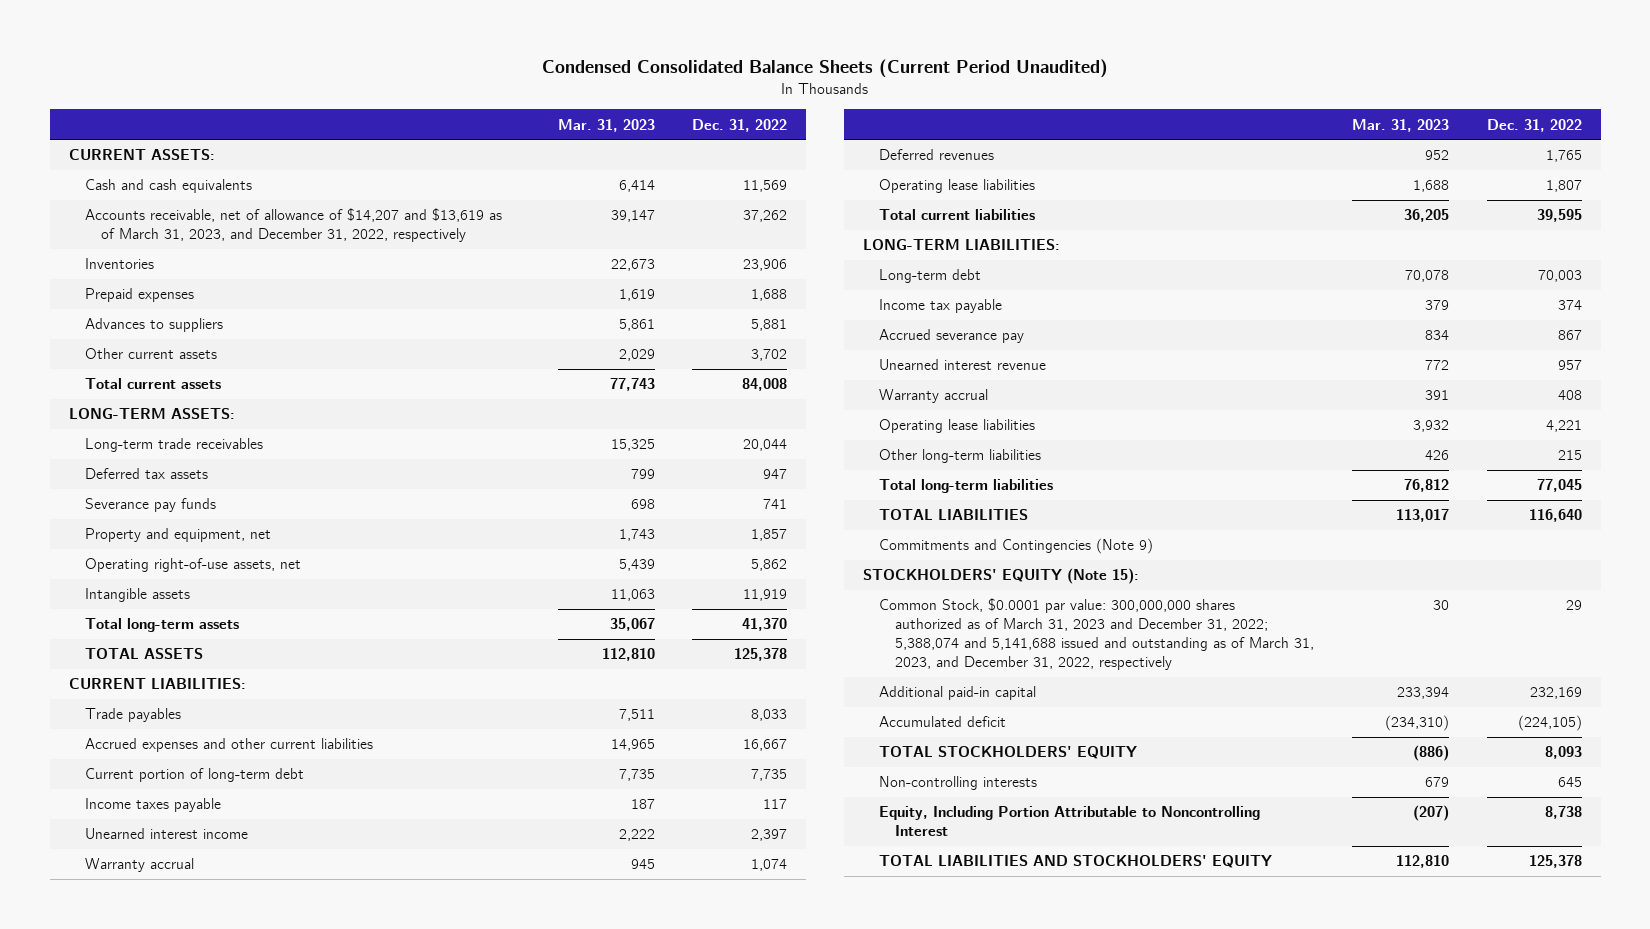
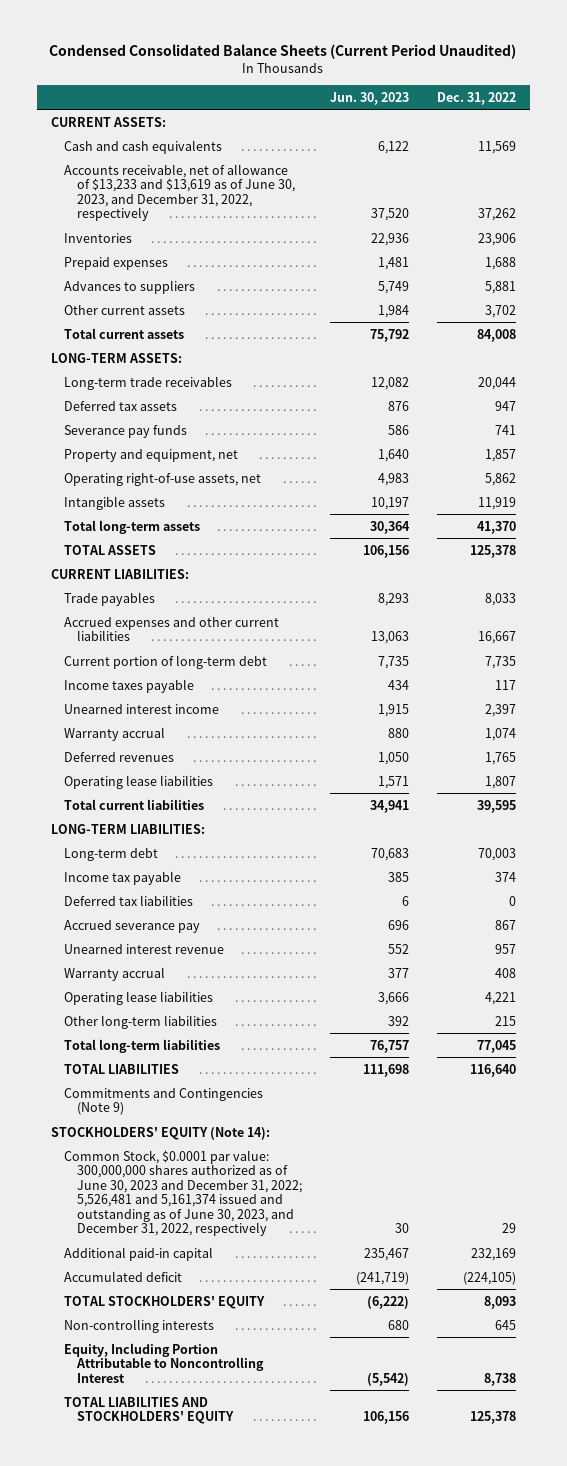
[557,118,655,132] Mar. 31, 2023 -> none
none -> [330,91,410,105] Jun. 30, 2023
[84,208,502,243] Accounts receivable, net of allowance of $14,207 and $13,619 as of March 31, 2023, and December 31, 2022, respectively -> [64,163,296,222] Accounts receivable, net of allowance of $13,233 and $13,619 as of June 30, 2023, and December 31, 2022, respectively
none -> [64,894,194,906] Deferred tax liabilities
[863,568,1140,585] STOCKHOLDERS' EQUITY (Note 15): -> [51,1126,271,1140] STOCKHOLDERS' EQUITY (Note 14):
[879,598,1315,670] Common Stock, $0.0001 par value: 300,000,000 shares authorized as of March 31, 2023 and December 31, 2022; 5,388,074 and 5,141,688 issued and outstanding as of March 31, 2023, and December 31, 2022, respectively -> [64,1149,303,1237] Common Stock, $0.0001 par value: 300,000,000 shares authorized as of June 30, 2023 and December 31, 2022; 5,526,481 and 5,161,374 issued and outstanding as of June 30, 2023, and December 31, 2022, respectively

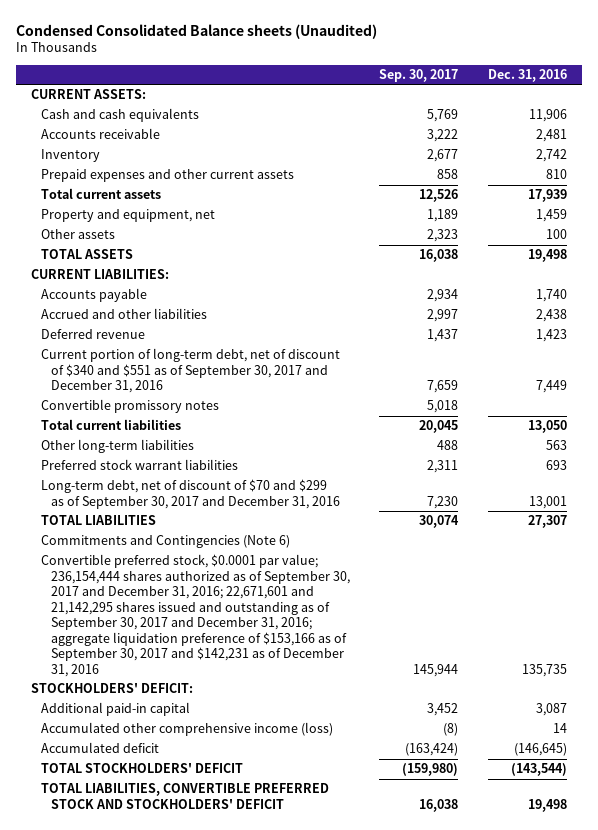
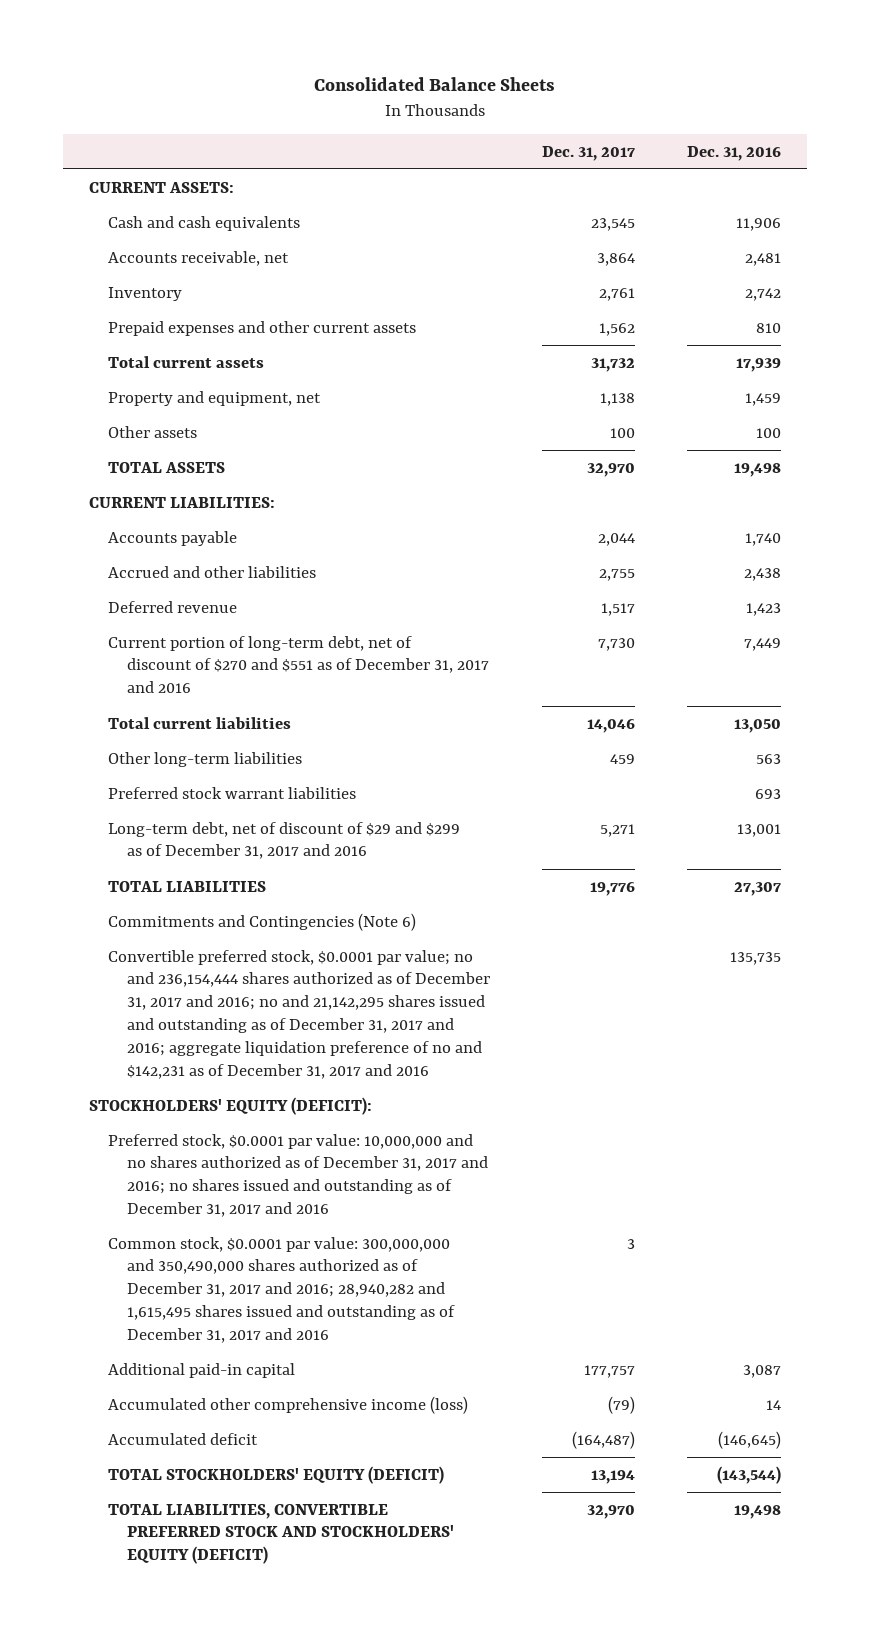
[16,23,378,39] Condensed Consolidated Balance sheets (Unaudited) -> [314,77,556,92] Consolidated Balance Sheets
[379,68,459,82] Sep. 30, 2017 -> none
none -> [542,145,636,161] Dec. 31, 2017
[40,128,160,140] Accounts receivable -> [108,250,290,266] Accounts receivable, net
[40,399,219,414] Convertible promissory notes -> none
[40,348,340,394] Current portion of long-term debt, net of discount of $340 and $551 as of September 30, 2017 and December 31, 2016 -> [108,635,490,694] Current portion of long-term debt, net of discount of $270 and $551 as of December 31, 2017 and 2016
[40,479,340,509] Long-term debt, net of discount of $70 and $299 as of September 30, 2017 and December 31, 2016 -> [108,821,461,860] Long-term debt, net of discount of $29 and $299 as of December 31, 2017 and 2016
[40,554,350,677] Convertible preferred stock, $0.0001 par value; 236,154,444 shares authorized as of September 30, 2017 and December 31, 2016; 22,671,601 and 21,142,295 shares issued and outstanding as of September 30, 2017 and December 31, 2016; aggregate liquidation preference of $153,166 as of September 30, 2017 and $142,231 as of December 31, 2016 -> [108,949,491,1079] Convertible preferred stock, $0.0001 par value; no and 236,154,444 shares authorized as of December 31, 2017 and 2016; no and 21,142,295 shares issued and outstanding as of December 31, 2017 and 2016; aggregate liquidation preference of no and $142,231 as of December 31, 2017 and 2016
[31,683,194,694] STOCKHOLDERS' DEFICIT: -> [88,1096,372,1115] STOCKHOLDERS' EQUITY (DEFICIT):
none -> [108,1133,489,1218] Preferred stock, $0.0001 par value: 10,000,000 and no shares authorized as of December 31, 2017 and 2016; no shares issued and outstanding as of December 31, 2017 and 2016
none -> [108,1236,456,1343] Common stock, $0.0001 par value: 300,000,000 and 350,490,000 shares authorized as of December 31, 2017 and 2016; 28,940,282 and 1,615,495 shares issued and outstanding as of December 31, 2017 and 2016
[40,763,243,774] TOTAL STOCKHOLDERS' DEFICIT -> [108,1465,445,1484] TOTAL STOCKHOLDERS' EQUITY (DEFICIT)
[40,783,329,809] TOTAL LIABILITIES, CONVERTIBLE PREFERRED STOCK AND STOCKHOLDERS' DEFICIT -> [108,1503,455,1565] TOTAL LIABILITIES, CONVERTIBLE PREFERRED STOCK AND STOCKHOLDERS' EQUITY (DEFICIT)

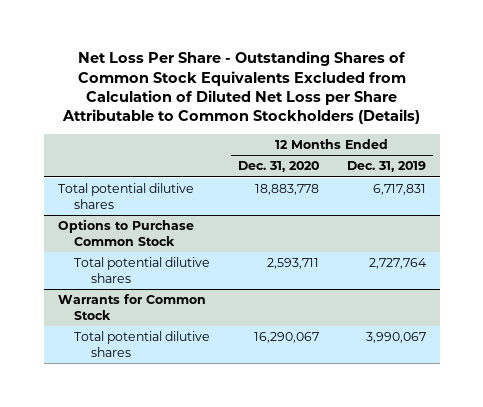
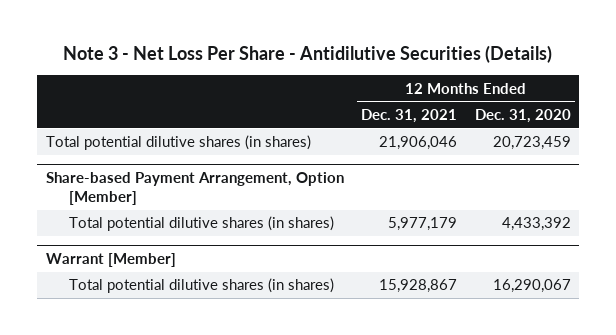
[61,51,420,125] Net Loss Per Share - Outstanding Shares of Common Stock Equivalents Excluded from Calculation of Diluted Net Loss per Share Attributable to Common Stockholders (Details) -> [63,45,553,64] Note 3 - Net Loss Per Share - Antidilutive Securities (Details)
[346,161,426,173] Dec. 31, 2019 -> none
none -> [361,109,458,124] Dec. 31, 2021
[57,294,206,320] Warrants for Common Stock -> none
[57,183,194,209] Total potential dilutive shares -> [45,135,311,151] Total potential dilutive shares (in shares)
[254,184,319,196] 18,883,778 -> [492,136,571,151] 20,723,459
[57,219,194,246] Options to Purchase Common Stock -> [45,172,344,206] Share-based Payment Arrangement, Option [Member]
[74,257,211,283] Total potential dilutive shares -> [69,216,335,232] Total potential dilutive shares (in shares)
[266,258,319,270] 2,593,711 -> [501,217,571,232] 4,433,392
none -> [45,253,176,268] Warrant [Member]
[74,331,211,357] Total potential dilutive shares -> [69,278,335,294] Total potential dilutive shares (in shares)

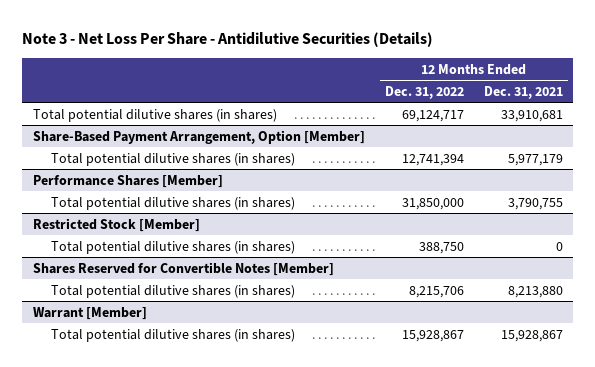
[474,109,571,124] Dec. 31, 2020 -> none
none -> [384,86,464,100] Dec. 31, 2022
[379,136,458,151] 21,906,046 -> [500,109,563,122] 33,910,681
[45,172,344,206] Share-based Payment Arrangement, Option [Member] -> [32,129,365,144] Share-Based Payment Arrangement, Option [Member]
none -> [32,174,223,188] Performance Shares [Member]
none -> [51,196,296,210] Total potential dilutive shares (in shares)
none -> [32,217,200,232] Restricted Stock [Member]
none -> [51,240,296,254] Total potential dilutive shares (in shares)
none -> [32,261,334,276] Shares Reserved for Convertible Notes [Member]
none -> [51,284,296,298] Total potential dilutive shares (in shares)

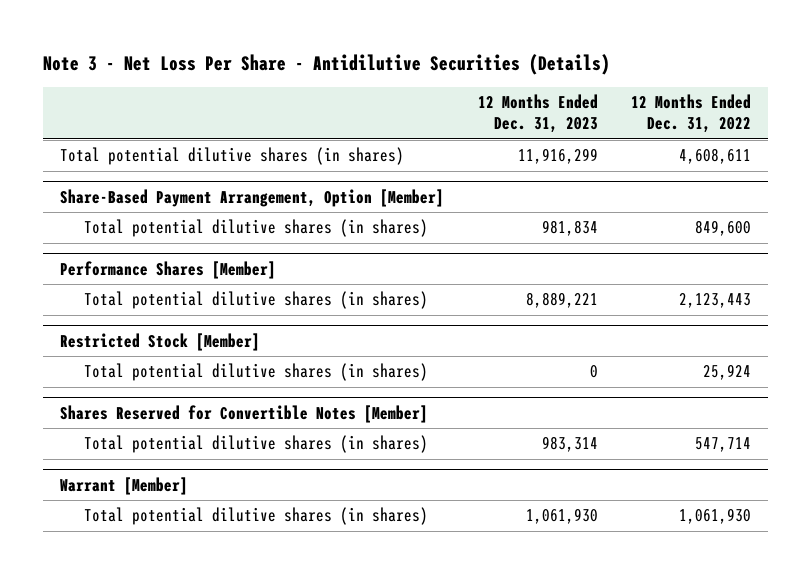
[483,86,563,100] Dec. 31, 2021 -> none
none -> [477,94,598,134] 12 Months Ended Dec. 31, 2023
[401,109,464,122] 69,124,717 -> [679,148,752,165] 4,608,611
[401,153,464,166] 12,741,394 -> [695,220,752,237] 849,600
[401,197,464,210] 31,850,000 -> [679,293,752,309] 2,123,443
[418,241,464,254] 388,750 -> [703,364,752,381] 25,924
[408,285,464,298] 8,215,706 -> [695,437,752,453] 547,714
[401,329,464,342] 15,928,867 -> [679,508,752,525] 1,061,930

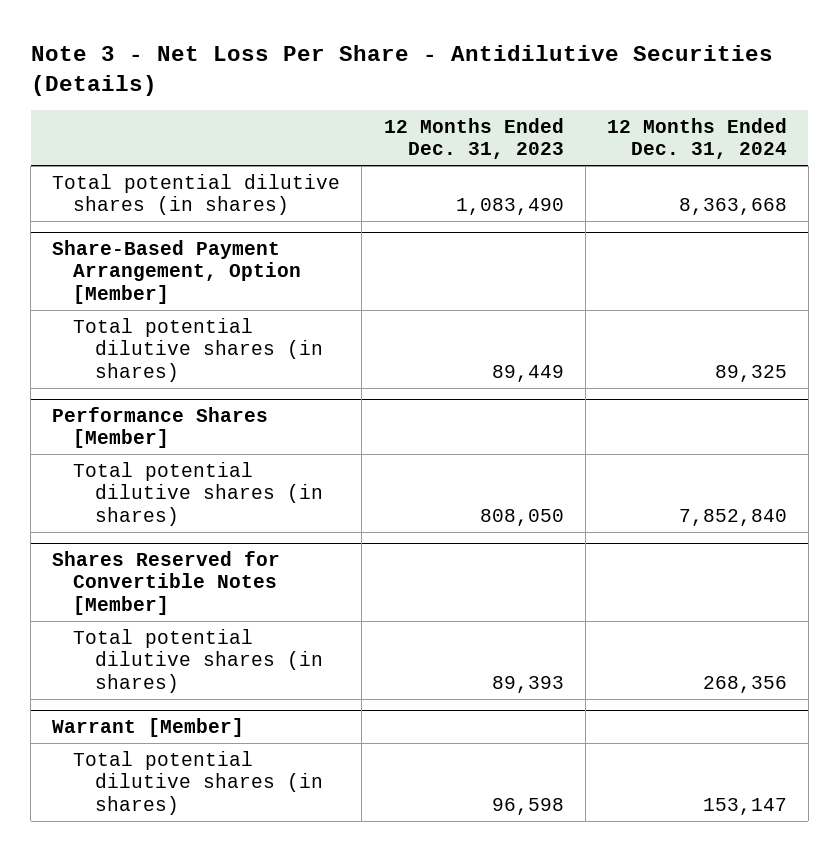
[631,94,752,134] 12 Months Ended Dec. 31, 2022 -> none
none -> [606,118,787,160] 12 Months Ended Dec. 31, 2024
[517,148,598,165] 11,916,299 -> [455,198,564,216] 1,083,490
[541,220,598,237] 981,834 -> [491,364,564,382] 89,449
[59,332,260,351] Restricted Stock [Member] -> none
[83,363,428,382] Total potential dilutive shares (in shares) -> none
[525,292,598,309] 8,889,221 -> [479,508,564,526] 808,050
[541,436,598,453] 983,314 -> [491,675,564,693] 89,393
[525,508,598,525] 1,061,930 -> [491,797,564,815] 96,598

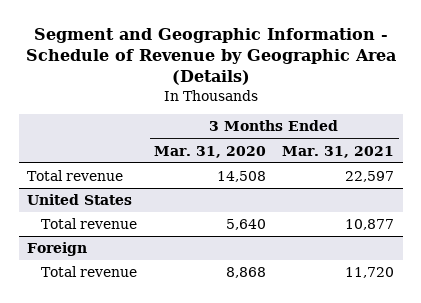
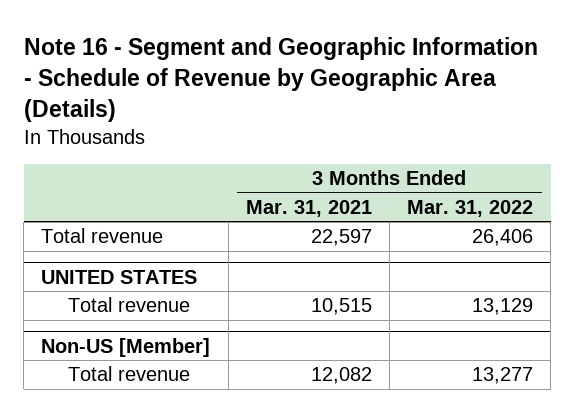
[25,27,396,86] Segment and Geographic Information - Schedule of Revenue by Geographic Area (Details) -> [23,36,538,122] Note 16 - Segment and Geographic Information - Schedule of Revenue by Geographic Area (Details)
[153,145,266,158] Mar. 31, 2020 -> none
none -> [407,199,534,217] Mar. 31, 2022
[26,242,87,257] Foreign -> none
[26,194,132,206] United States -> [41,269,198,284] UNITED STATES
[345,219,395,231] 10,877 -> [310,298,372,316] 10,515
none -> [41,337,211,357] Non-US [Member]
[345,267,395,279] 11,720 -> [310,367,372,385] 12,082

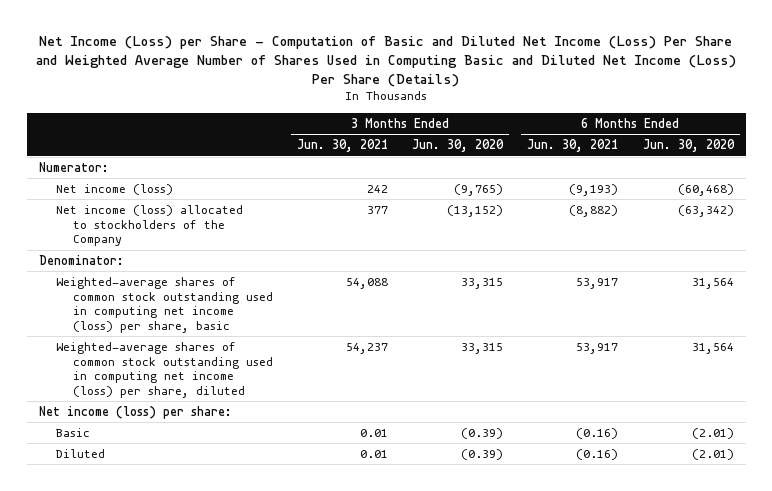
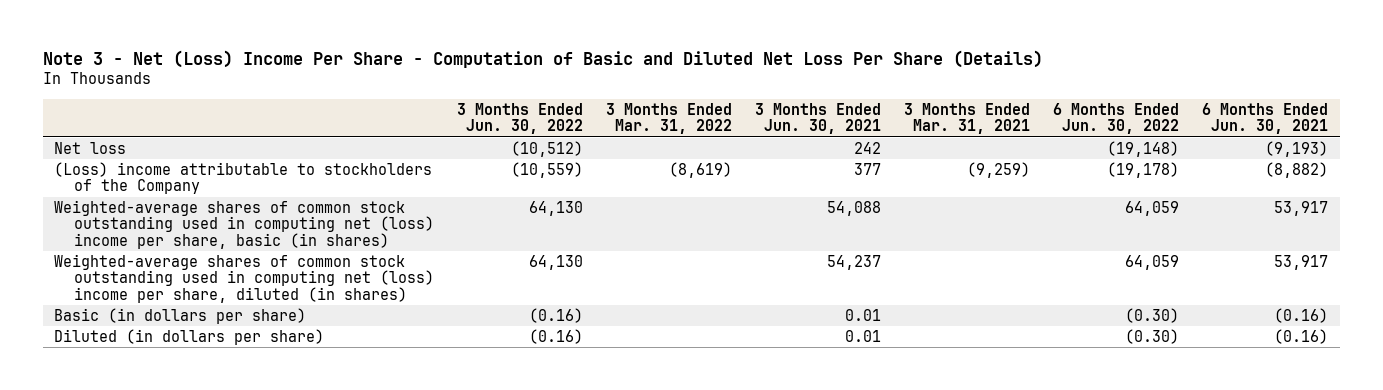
[36,35,737,87] Net Income (Loss) per Share - Computation of Basic and Diluted Net Income (Loss) Per Share and Weighted Average Number of Shares Used in Computing Basic and Diluted Net Income (Loss) Per Share (Details) -> [42,50,1043,69] Note 3 - Net (Loss) Income Per Share - Computation of Basic and Diluted Net Loss Per Share (Details)
[412,139,505,153] Jun. 30, 2020 -> none
[642,139,735,153] Jun. 30, 2020 -> none
none -> [456,102,583,135] 3 Months Ended Jun. 30, 2022
none -> [605,102,732,135] 3 Months Ended Mar. 31, 2022
none -> [904,102,1031,135] 3 Months Ended Mar. 31, 2021
none -> [1053,102,1180,135] 6 Months Ended Jun. 30, 2022
[38,161,109,172] Numerator: -> none
[38,254,124,265] Denominator: -> none
[38,405,232,419] Net income (loss) per share: -> none
[55,183,173,195] Net income (loss) -> [54,141,127,154] Net loss
[55,204,243,247] Net income (loss) allocated to stockholders of the Company -> [54,161,433,195] (Loss) income attributable to stockholders of the Company
[55,276,274,333] Weighted-average shares of common stock outstanding used in computing net income (loss) per share, basic -> [54,199,434,250] Weighted-average shares of common stock outstanding used in computing net (loss) income per share, basic (in shares)
[55,341,274,398] Weighted-average shares of common stock outstanding used in computing net income (loss) per share, diluted -> [54,253,434,304] Weighted-average shares of common stock outstanding used in computing net (loss) income per share, diluted (in shares)
[55,427,90,437] Basic -> [54,307,307,324] Basic (in dollars per share)
[55,448,105,458] Diluted -> [54,328,325,345] Diluted (in dollars per share)

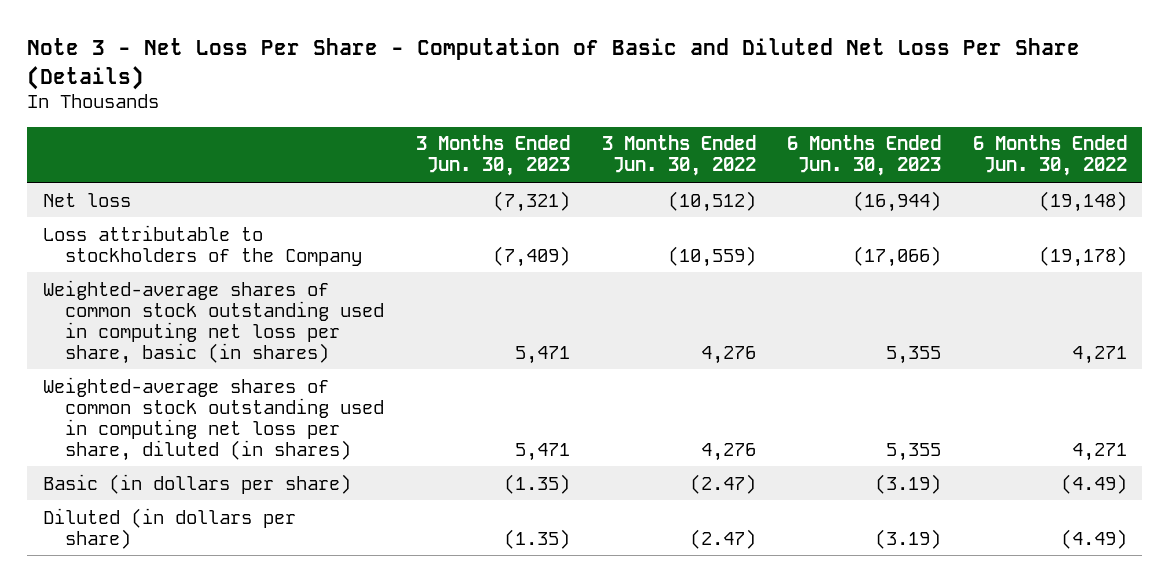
[42,50,1043,69] Note 3 - Net (Loss) Income Per Share - Computation of Basic and Diluted Net Loss Per Share (Details) -> [26,38,1080,90] Note 3 - Net Loss Per Share - Computation of Basic and Diluted Net Loss Per Share (Details)
[605,102,732,135] 3 Months Ended Mar. 31, 2022 -> none
[755,102,882,135] 3 Months Ended Jun. 30, 2021 -> none
[904,102,1031,135] 3 Months Ended Mar. 31, 2021 -> none
[1202,102,1329,135] 6 Months Ended Jun. 30, 2021 -> none
none -> [416,135,571,177] 3 Months Ended Jun. 30, 2023
none -> [787,135,942,177] 6 Months Ended Jun. 30, 2023
[54,161,433,195] (Loss) income attributable to stockholders of the Company -> [42,224,363,266] Loss attributable to stockholders of the Company
[54,199,434,250] Weighted-average shares of common stock outstanding used in computing net (loss) income per share, basic (in shares) -> [42,279,385,364] Weighted-average shares of common stock outstanding used in computing net loss per share, basic (in shares)
[528,200,583,216] 64,130 -> [700,345,756,364] 4,276
[1125,200,1180,216] 64,059 -> [1071,345,1127,364] 4,271
[54,253,434,304] Weighted-average shares of common stock outstanding used in computing net (loss) income per share, diluted (in shares) -> [42,376,385,461] Weighted-average shares of common stock outstanding used in computing net loss per share, diluted (in shares)
[528,254,583,270] 64,130 -> [700,442,756,461] 4,276
[1125,254,1180,270] 64,059 -> [1071,442,1127,461] 4,271
[528,307,583,323] (0.16) -> [689,473,756,494] (2.47)
[1125,307,1180,323] (0.30) -> [1060,473,1127,494] (4.49)
[528,328,583,344] (0.16) -> [689,528,756,549] (2.47)
[1125,328,1180,344] (0.30) -> [1060,528,1127,549] (4.49)

